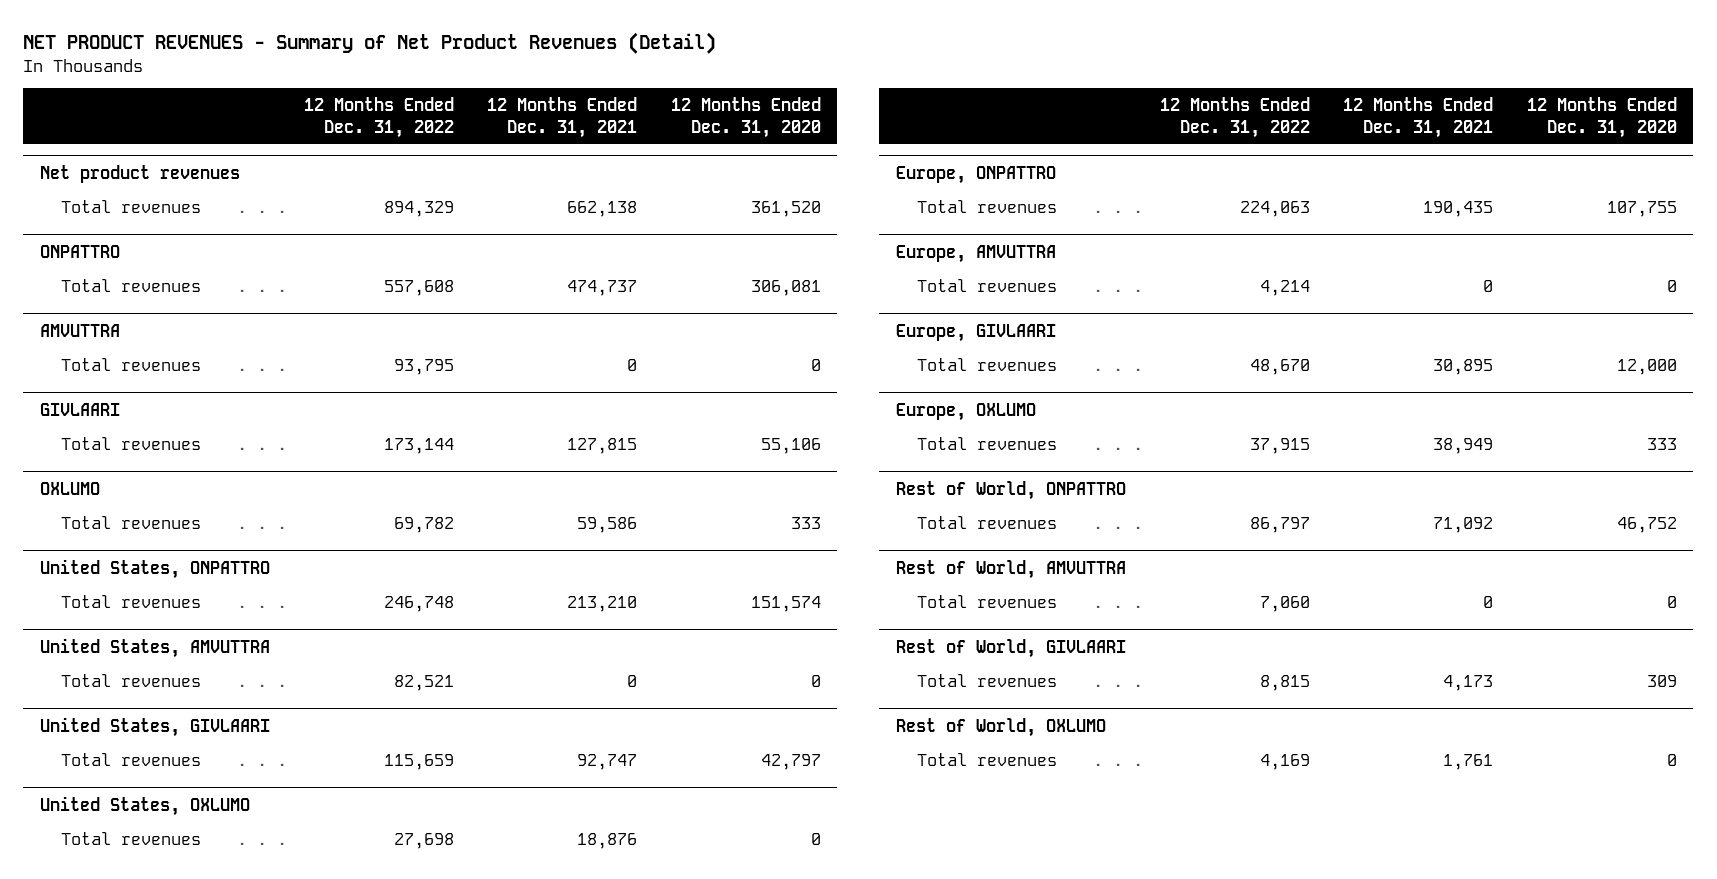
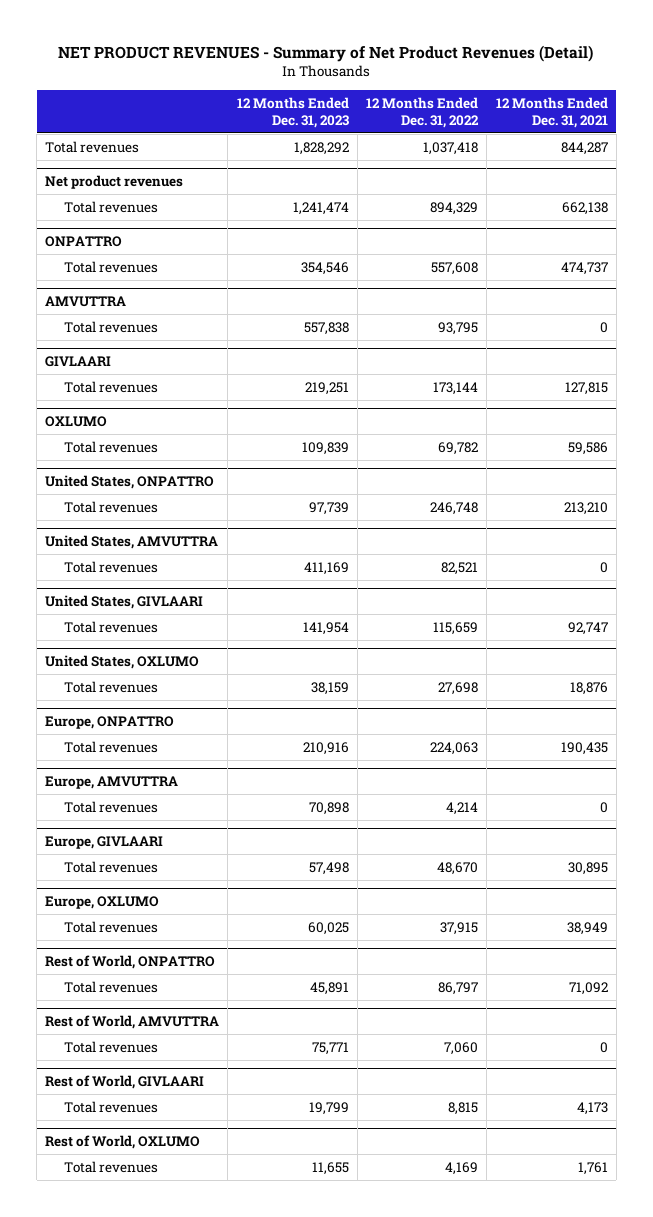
[670,97,821,138] 12 Months Ended Dec. 31, 2020 -> none
none -> [236,96,349,128] 12 Months Ended Dec. 31, 2023
none -> [45,140,140,153] Total revenues

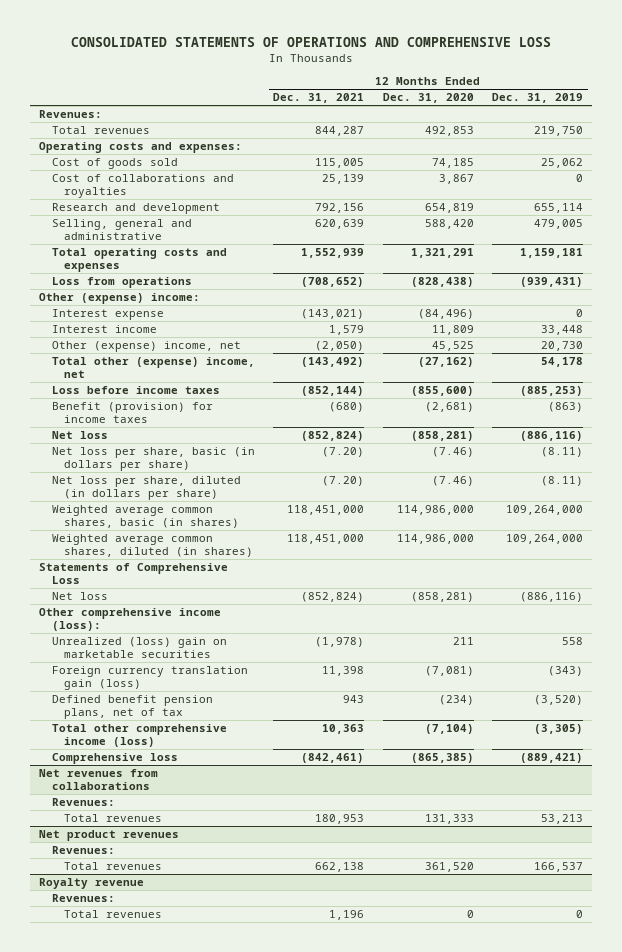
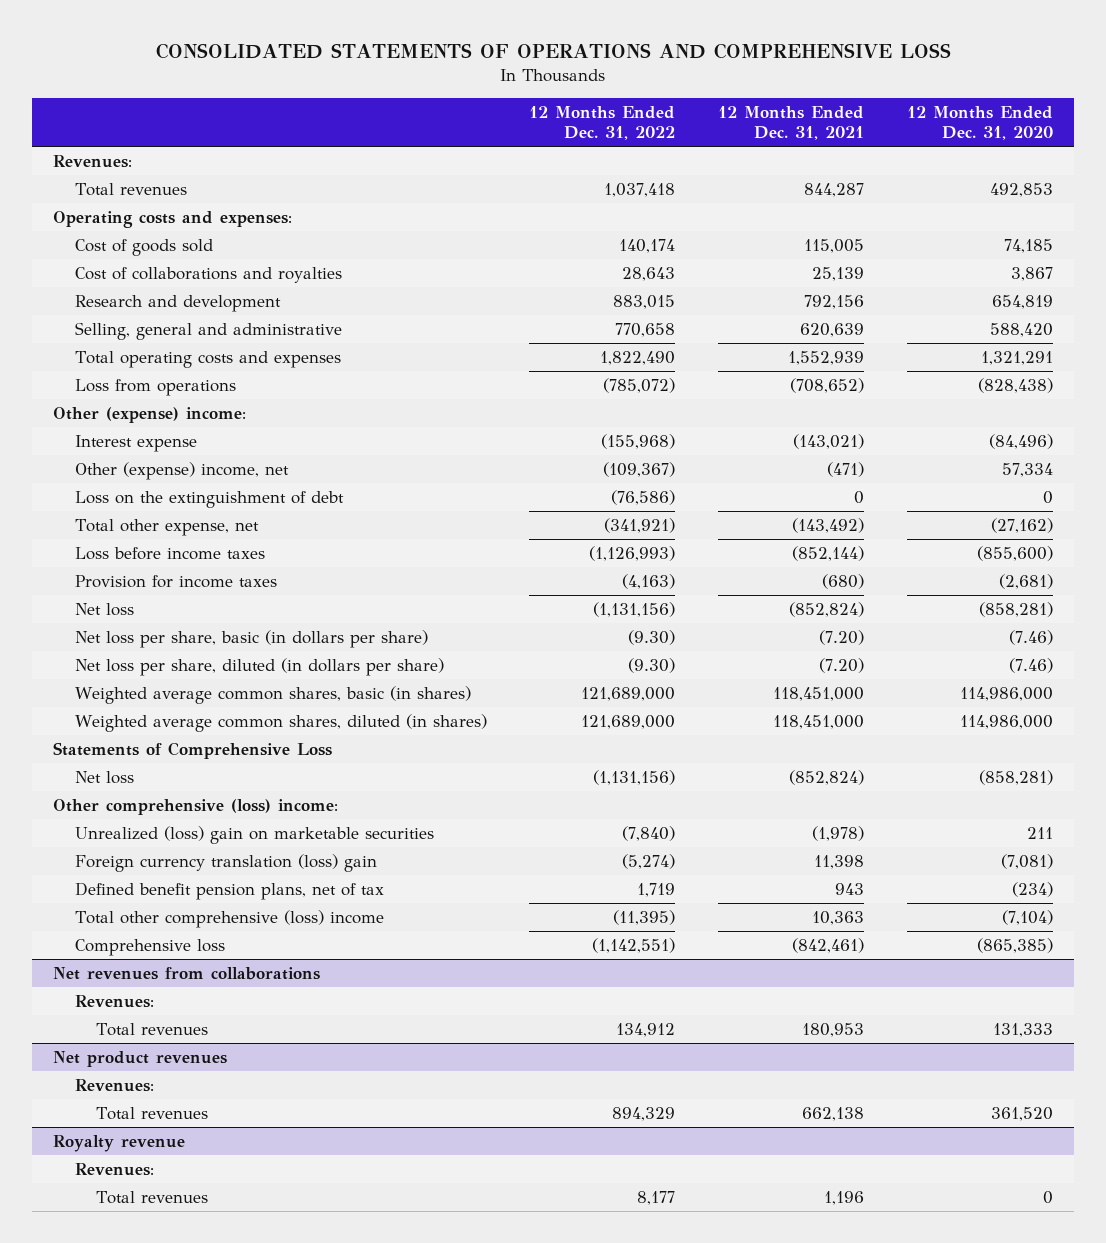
[492,93,584,104] Dec. 31, 2019 -> none
none -> [529,106,676,141] 12 Months Ended Dec. 31, 2022
[51,325,157,334] Interest income -> none
[315,341,365,352] (2,050) -> [827,461,865,477] (471)
[431,341,474,352] 45,525 -> [1001,462,1053,477] 57,334
none -> [74,490,344,508] Loss on the extinguishment of debt
[51,357,255,379] Total other (expense) income, net -> [74,518,259,536] Total other expense, net
[51,402,213,424] Benefit (provision) for income taxes -> [74,574,277,588] Provision for income taxes
[38,608,221,632] Other comprehensive income (loss): -> [52,798,338,815] Other comprehensive (loss) income:
[51,666,248,691] Foreign currency translation gain (loss) -> [74,853,377,872] Foreign currency translation (loss) gain
[51,724,227,748] Total other comprehensive income (loss) -> [74,909,384,928] Total other comprehensive (loss) income

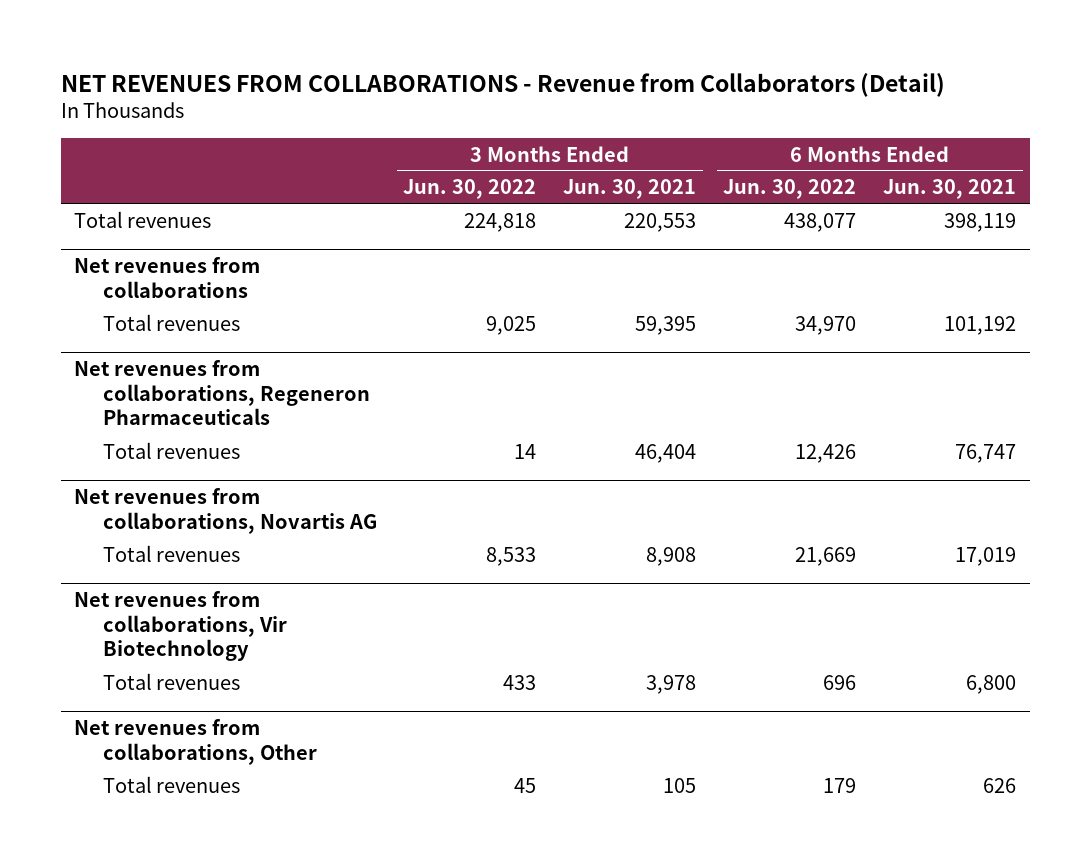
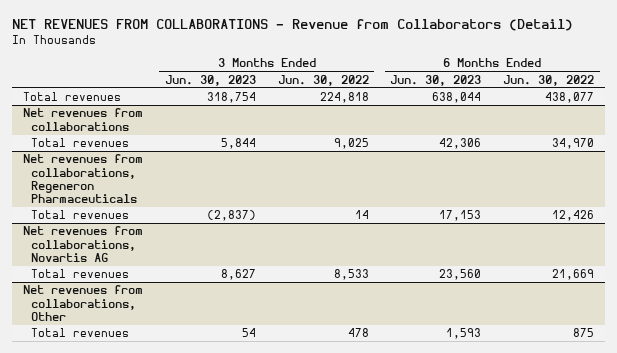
[563,179,697,200] Jun. 30, 2021 -> none
[883,179,1017,200] Jun. 30, 2021 -> none
none -> [164,74,256,86] Jun. 30, 2023
none -> [390,74,482,86] Jun. 30, 2023
[74,590,287,662] Net revenues from collaborations, Vir Biotechnology -> none
[102,672,240,690] Total revenues -> none
[514,777,537,793] 45 -> [347,328,369,338] 478
[823,777,857,793] 179 -> [573,328,595,338] 875

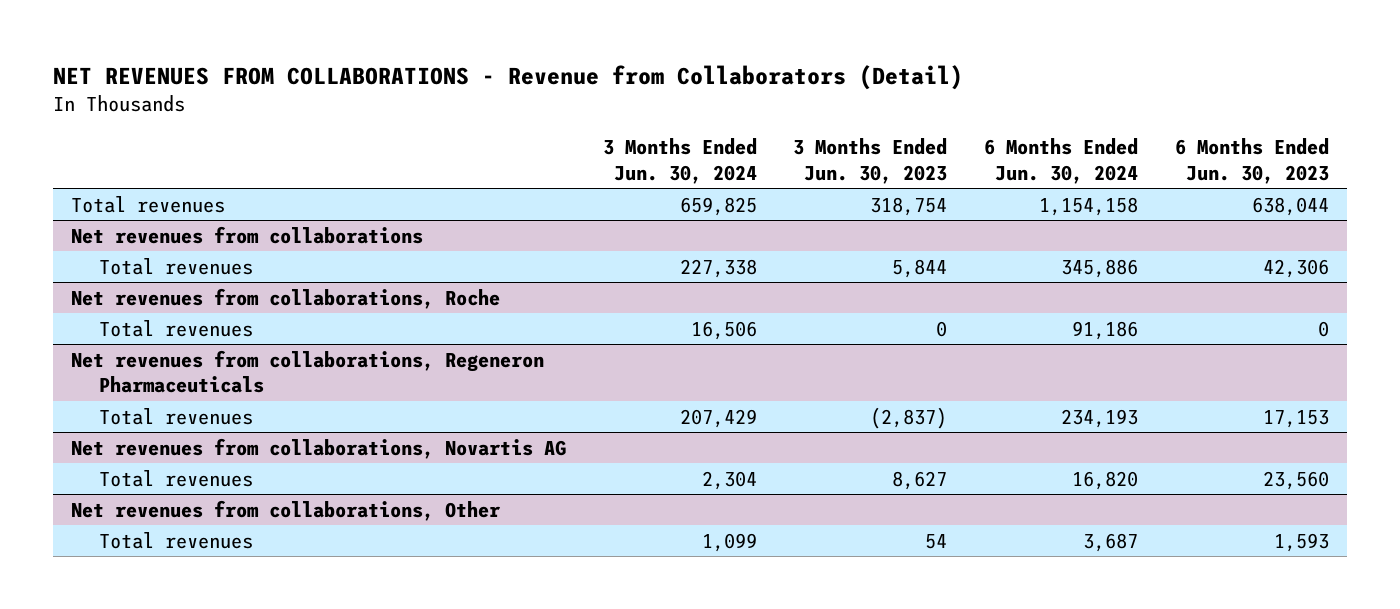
[277,74,369,86] Jun. 30, 2022 -> none
[503,74,595,86] Jun. 30, 2022 -> none
none -> [602,138,757,184] 3 Months Ended Jun. 30, 2024
none -> [984,138,1139,184] 6 Months Ended Jun. 30, 2024
none -> [71,287,501,309] Net revenues from collaborations, Roche
none -> [98,319,253,337] Total revenues

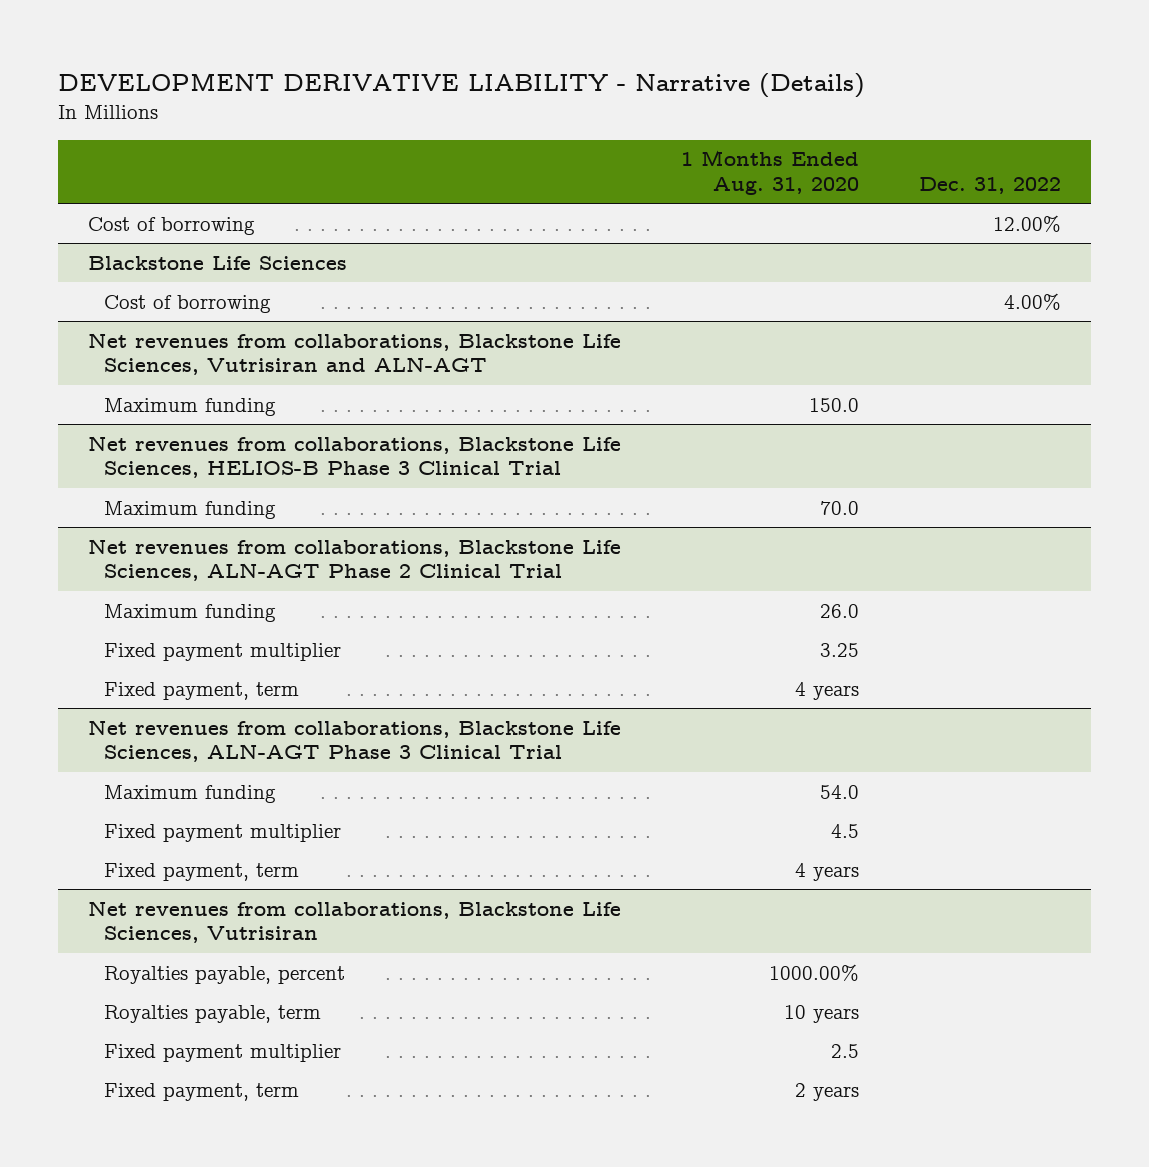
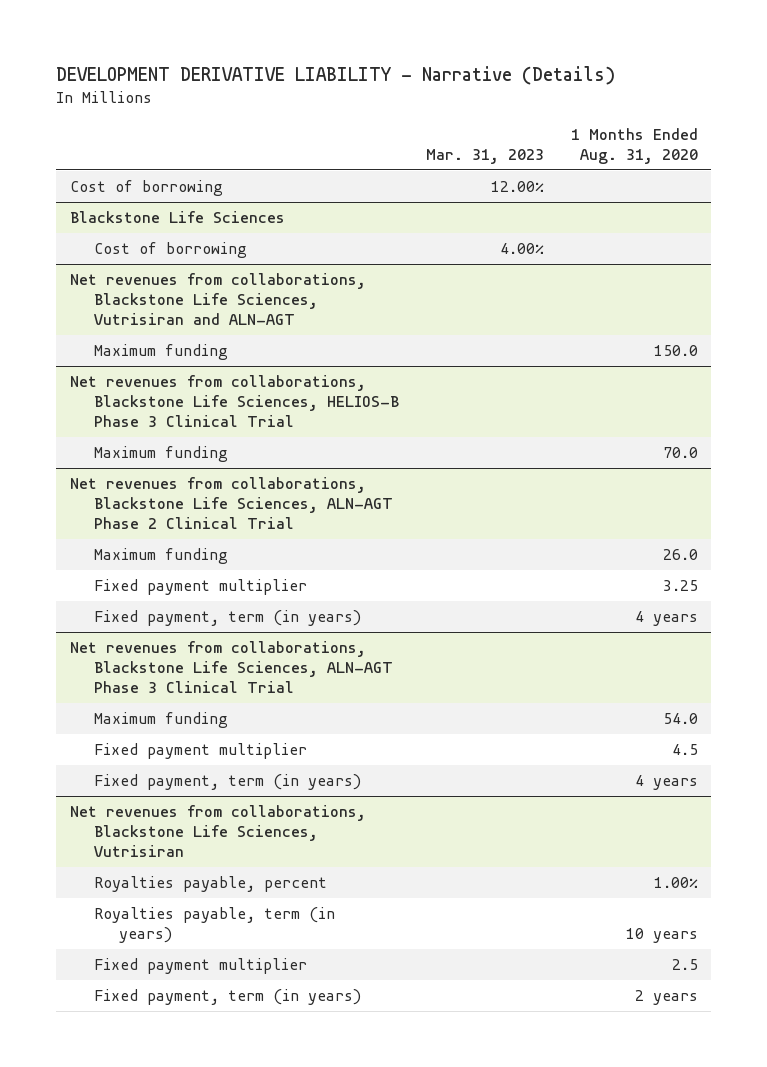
[919,176,1062,194] Dec. 31, 2022 -> none
none -> [425,148,544,164] Mar. 31, 2023
[104,681,300,700] Fixed payment, term -> [94,609,362,626] Fixed payment, term (in years)
[104,862,300,881] Fixed payment, term -> [94,773,362,790] Fixed payment, term (in years)
[769,963,860,981] 1000.00% -> [653,876,698,888] 1.00%
[104,1004,322,1023] Royalties payable, term -> [94,906,336,944] Royalties payable, term (in years)
[104,1082,300,1101] Fixed payment, term -> [94,988,362,1005] Fixed payment, term (in years)

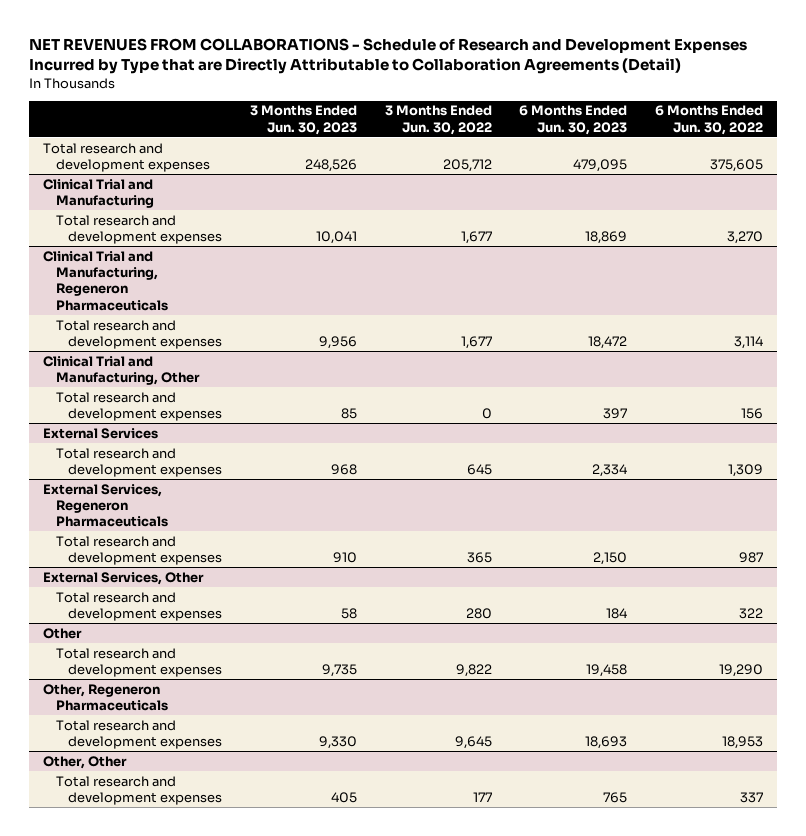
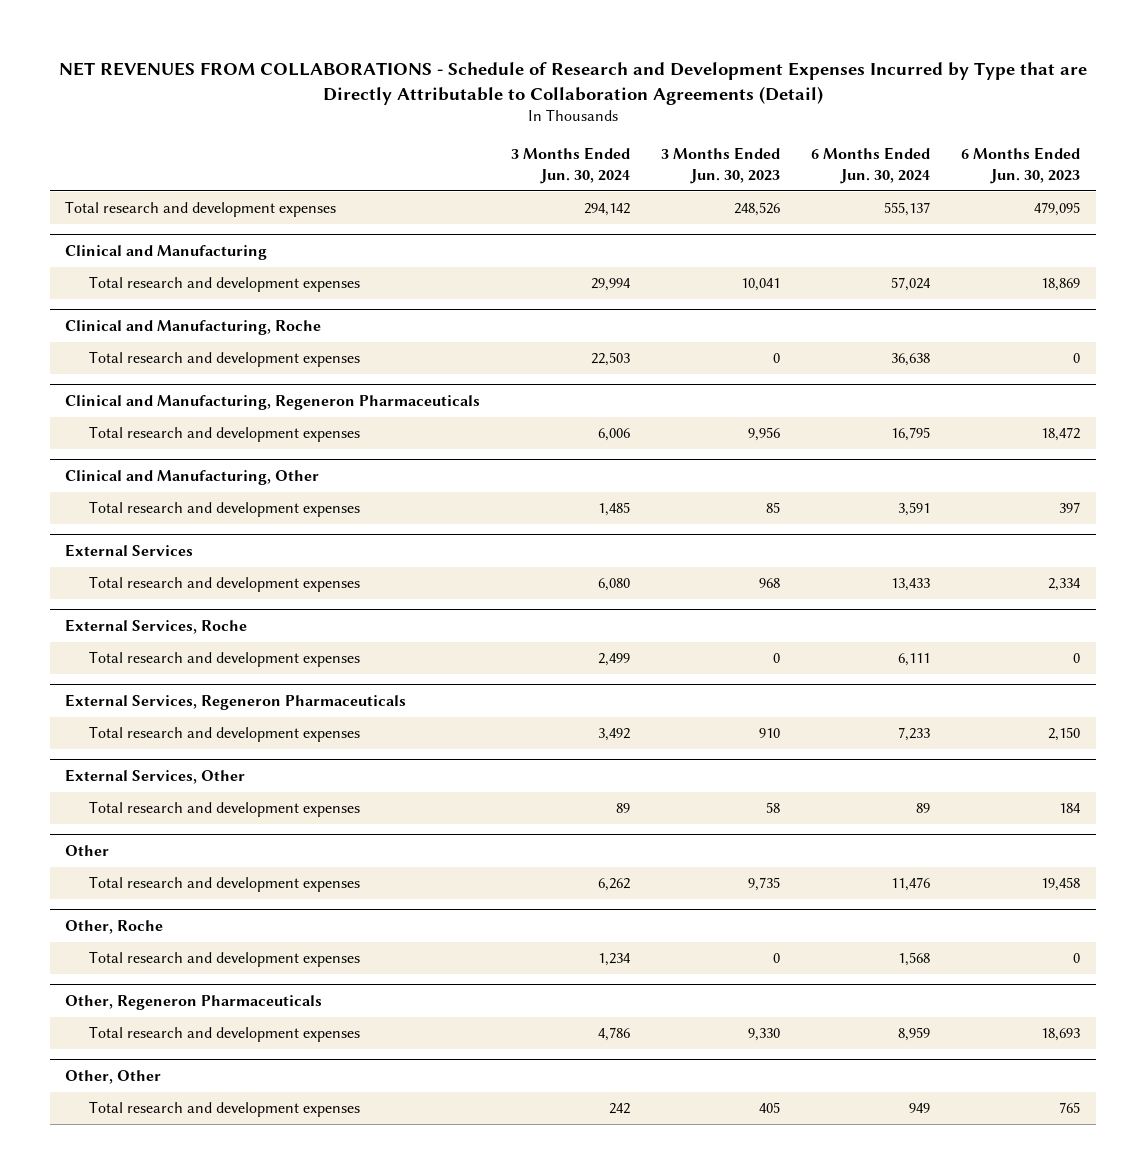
[384,105,492,135] 3 Months Ended Jun. 30, 2022 -> none
[655,105,764,135] 6 Months Ended Jun. 30, 2022 -> none
none -> [511,147,631,184] 3 Months Ended Jun. 30, 2024
none -> [811,147,931,184] 6 Months Ended Jun. 30, 2024
[43,178,154,208] Clinical Trial and Manufacturing -> [65,244,268,260] Clinical and Manufacturing
none -> [65,319,322,335] Clinical and Manufacturing, Roche
none -> [88,351,360,368] Total research and development expenses
[43,250,168,311] Clinical Trial and Manufacturing, Regeneron Pharmaceuticals -> [65,394,481,410] Clinical and Manufacturing, Regeneron Pharmaceuticals
[43,355,200,385] Clinical Trial and Manufacturing, Other -> [65,469,320,485] Clinical and Manufacturing, Other
none -> [65,618,248,634] External Services, Roche
none -> [88,651,360,668] Total research and development expenses
none -> [65,919,164,934] Other, Roche
none -> [88,951,360,968] Total research and development expenses

